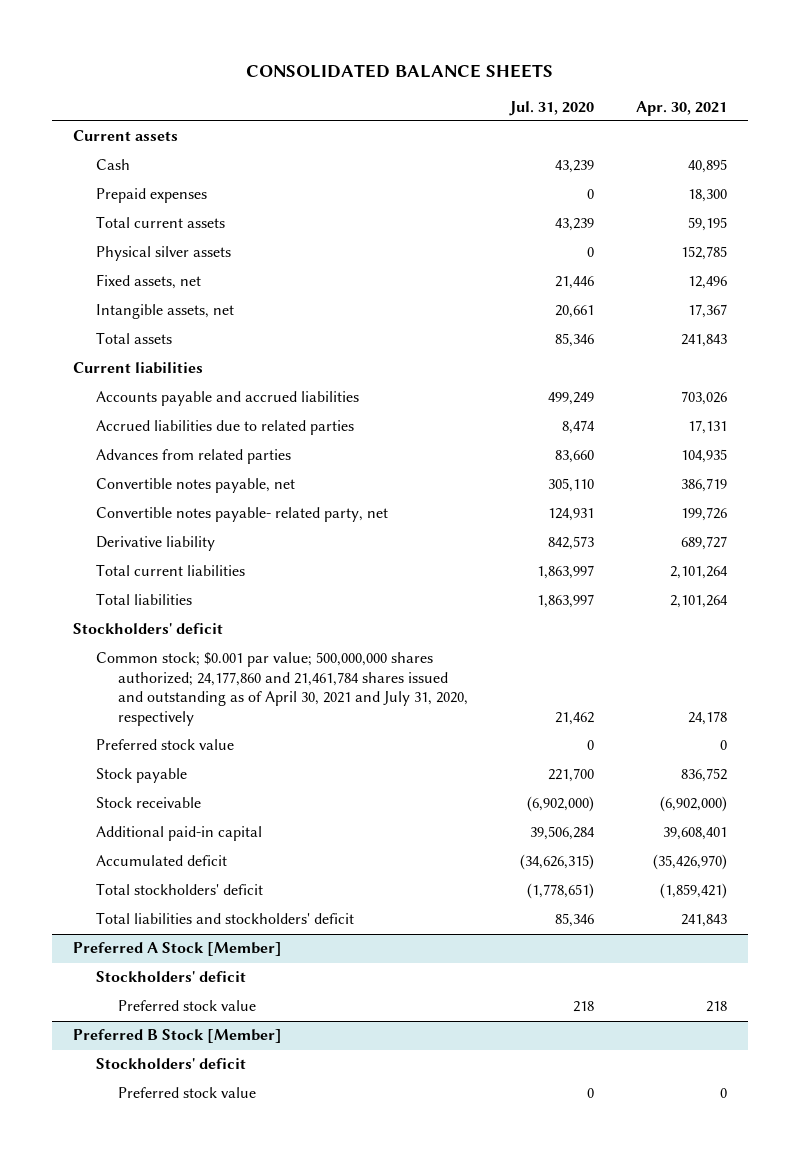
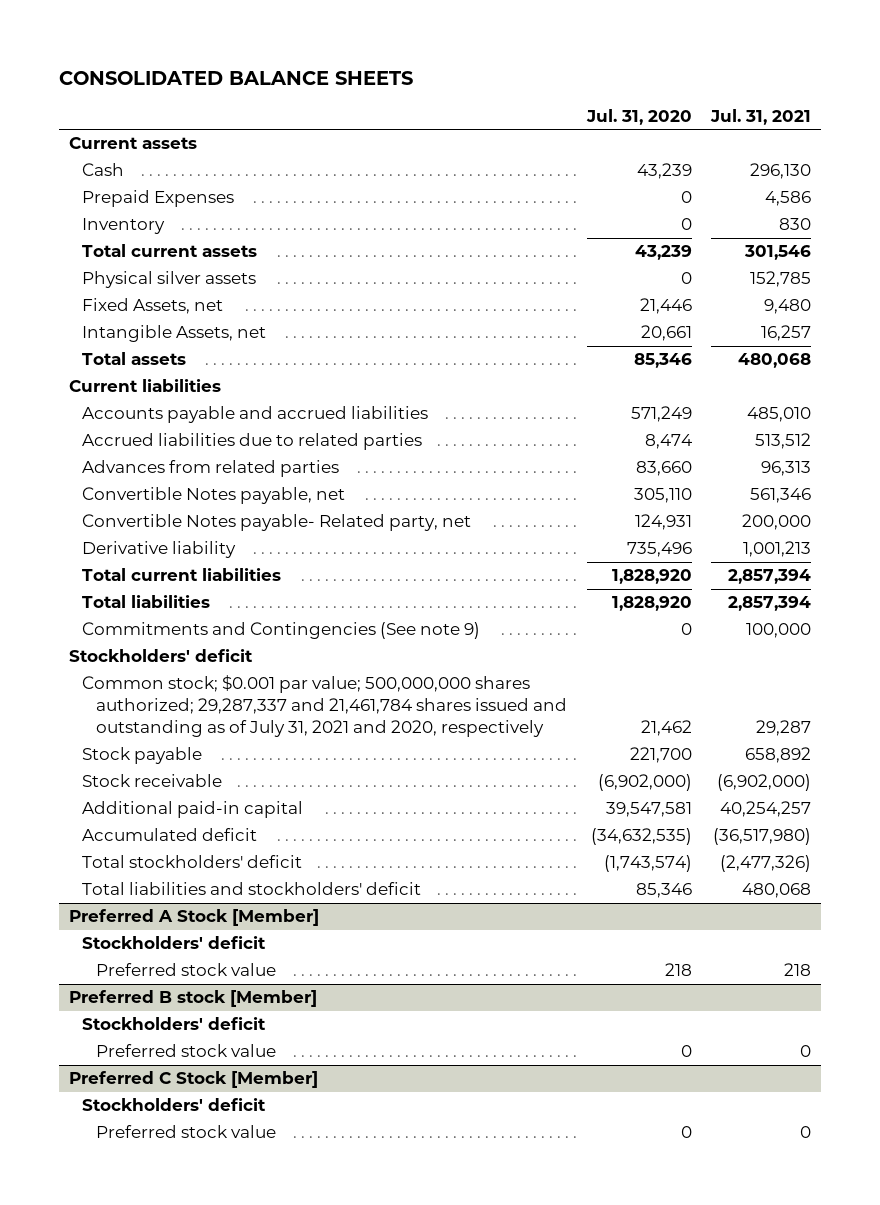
[635,100,727,116] Apr. 30, 2021 -> none
none -> [710,108,812,125] Jul. 31, 2021
[95,188,207,204] Prepaid expenses -> [82,190,235,208] Prepaid Expenses
none -> [82,218,166,235] Inventory
[95,274,201,290] Fixed assets, net -> [82,298,224,315] Fixed Assets, net
[95,304,234,320] Intangible assets, net -> [82,325,267,343] Intangible Assets, net
[548,392,595,406] 499,249 -> [630,406,692,423] 571,249
[95,478,295,494] Convertible notes payable, net -> [82,487,346,505] Convertible Notes payable, net
[95,507,388,523] Convertible notes payable- related party, net -> [82,514,472,532] Convertible Notes payable- Related party, net
[548,536,595,551] 842,573 -> [626,542,692,558] 735,496
[537,565,595,580] 1,863,997 -> [611,569,692,585] 1,828,920
[537,594,595,609] 1,863,997 -> [611,596,692,612] 1,828,920
none -> [82,622,481,640] Commitments and Contingencies (See note 9)
[95,739,234,751] Preferred stock value -> none
[95,652,469,726] Common stock; $0.001 par value; 500,000,000 shares authorized; 24,177,860 and 21,461,784 shares issued and outstanding as of April 30, 2021 and July 31, 2020, respectively -> [82,675,567,738] Common stock; $0.001 par value; 500,000,000 shares authorized; 29,287,337 and 21,461,784 shares issued and outstanding as of July 31, 2021 and 2020, respectively
[530,826,596,841] 39,506,284 -> [605,802,692,818] 39,547,581
[520,854,595,871] (34,626,315) -> [590,828,692,846] (34,632,535)
[527,883,595,900] (1,778,651) -> [603,855,692,873] (1,743,574)
[72,1029,282,1044] Preferred B Stock [Member] -> [68,990,317,1008] Preferred B stock [Member]
none -> [68,1071,318,1089] Preferred C Stock [Member]
none -> [82,1098,267,1112] Stockholders' deficit
none -> [95,1125,276,1139] Preferred stock value

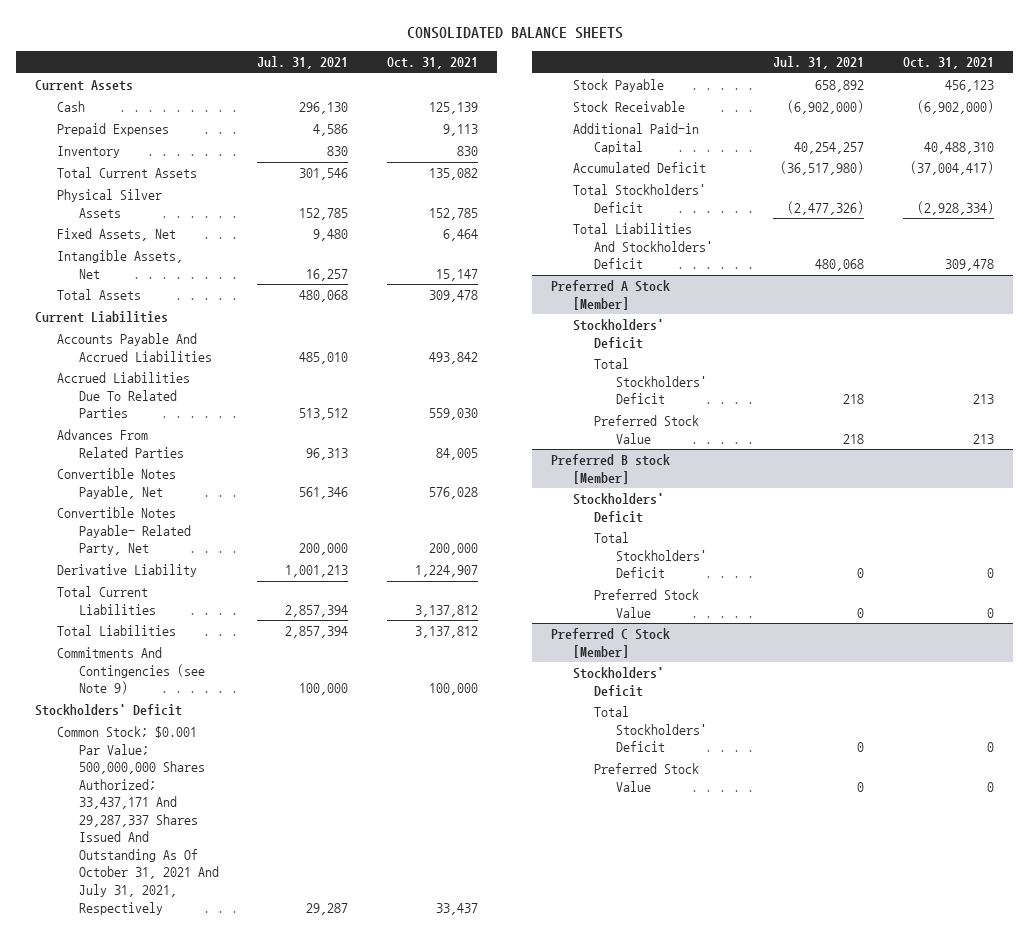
[585,108,692,125] Jul. 31, 2020 -> none
none -> [386,57,478,70] Oct. 31, 2021
[68,137,197,150] Current assets -> [35,80,134,92] Current Assets
[82,244,258,258] Total current assets -> [56,167,197,179] Total Current Assets
[82,271,257,289] Physical silver assets -> [56,189,162,218] Physical Silver Assets
[82,298,224,315] Fixed Assets, net -> [56,228,176,242] Fixed Assets, Net
[82,325,267,343] Intangible Assets, net -> [56,250,183,279] Intangible Assets, Net
[82,352,187,366] Total assets -> [56,289,141,301] Total Assets
[68,379,221,393] Current liabilities -> [35,311,169,324] Current Liabilities
[82,406,429,424] Accounts payable and accrued liabilities -> [56,333,212,362] Accounts Payable And Accrued Liabilities
[82,433,423,451] Accrued liabilities due to related parties -> [56,372,190,419] Accrued Liabilities Due To Related Parties
[82,460,340,478] Advances from related parties -> [56,429,184,458] Advances From Related Parties
[82,487,346,505] Convertible Notes payable, net -> [56,468,176,499] Convertible Notes Payable, Net
[82,514,472,532] Convertible Notes payable- Related party, net -> [56,507,191,556] Convertible Notes Payable- Related Party, Net
[82,541,237,559] Derivative liability -> [56,564,197,578] Derivative Liability
[82,568,282,582] Total current liabilities -> [56,586,156,615] Total Current Liabilities
[82,595,211,609] Total liabilities -> [56,625,176,637] Total Liabilities
[82,622,481,640] Commitments and Contingencies (See note 9) -> [56,647,205,695] Commitments And Contingencies (see Note 9)
[68,649,253,663] Stockholders' deficit -> [35,704,183,717] Stockholders' Deficit
[82,675,567,738] Common stock; $0.001 par value; 500,000,000 shares authorized; 29,287,337 and 21,461,784 shares issued and outstanding as of July 31, 2021 and 2020, respectively -> [56,726,219,915] Common Stock; $0.001 Par Value; 500,000,000 Shares Authorized; 33,437,171 And 29,287,337 Shares Issued And Outstanding As Of October 31, 2021 And July 31, 2021, Respectively
[82,747,203,765] Stock payable -> [572,79,664,93] Stock Payable
[82,774,223,788] Stock receivable -> [572,101,685,113] Stock Receivable
[82,801,304,819] Additional paid-in capital -> [572,123,699,154] Additional Paid-in Capital
[82,828,258,842] Accumulated deficit -> [572,162,706,174] Accumulated Deficit
[82,855,303,869] Total stockholders' deficit -> [572,184,706,213] Total Stockholders' Deficit
[82,882,422,896] Total liabilities and stockholders' deficit -> [572,223,714,270] Total Liabilities And Stockholders' Deficit
[82,936,267,950] Stockholders' deficit -> [572,319,664,349] Stockholders' Deficit
none -> [594,358,708,405] Total Stockholders' Deficit
[95,963,276,977] Preferred stock value -> [594,415,700,444] Preferred Stock Value
[82,1017,267,1031] Stockholders' deficit -> [572,493,664,523] Stockholders' Deficit
none -> [594,532,708,579] Total Stockholders' Deficit
[95,1044,276,1058] Preferred stock value -> [594,589,700,618] Preferred Stock Value
[82,1098,267,1112] Stockholders' deficit -> [572,667,664,697] Stockholders' Deficit
none -> [594,706,708,753] Total Stockholders' Deficit
[95,1125,276,1139] Preferred stock value -> [594,763,700,792] Preferred Stock Value

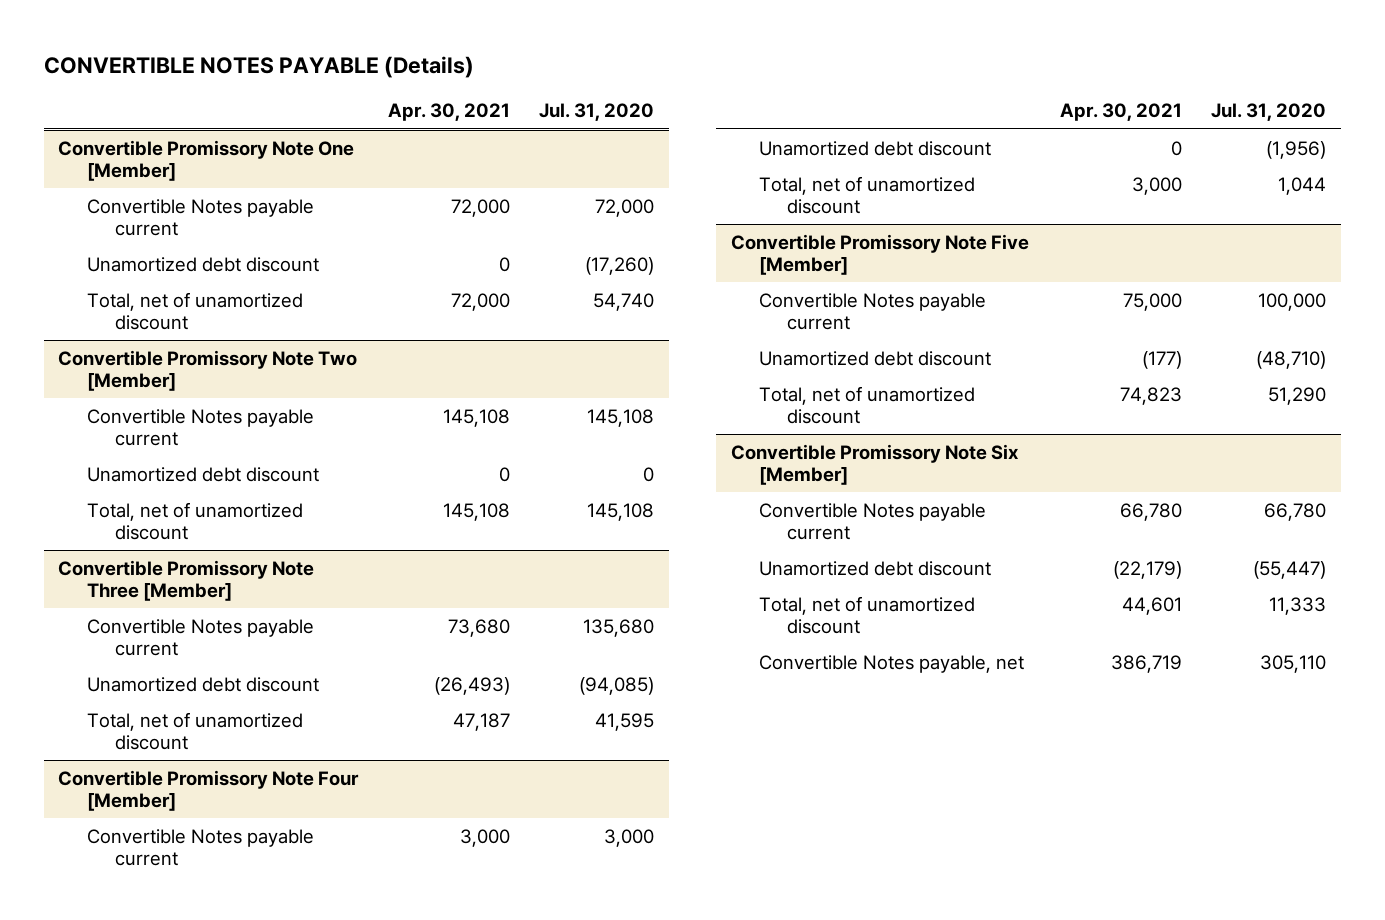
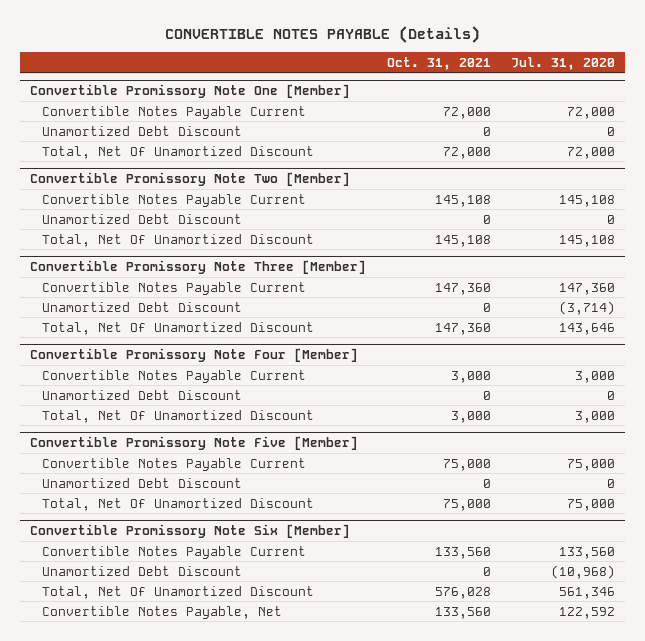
[387,103,510,122] Apr. 30, 2021 -> none
none -> [386,56,491,70] Oct. 31, 2021
[86,198,314,236] Convertible Notes payable current -> [42,105,307,119] Convertible Notes Payable Current
[86,256,319,272] Unamortized debt discount -> [42,125,243,136] Unamortized Debt Discount
[584,256,654,275] (17,260) -> [606,126,615,136] 0
[86,291,303,330] Total, net of unamortized discount -> [42,145,315,159] Total, Net Of Unamortized Discount
[592,292,654,311] 54,740 -> [566,146,615,159] 72,000
[86,408,314,446] Convertible Notes payable current -> [42,193,307,207] Convertible Notes Payable Current
[86,466,319,482] Unamortized debt discount -> [42,213,243,224] Unamortized Debt Discount
[86,501,303,540] Total, net of unamortized discount -> [42,233,315,247] Total, Net Of Unamortized Discount
[86,618,314,656] Convertible Notes payable current -> [42,281,307,295] Convertible Notes Payable Current
[582,618,654,637] 135,680 -> [558,282,615,295] 147,360
[86,676,319,692] Unamortized debt discount -> [42,301,243,312] Unamortized Debt Discount
[578,676,654,695] (94,085) -> [558,300,615,315] (3,714)
[86,711,303,750] Total, net of unamortized discount -> [42,321,315,335] Total, Net Of Unamortized Discount
[594,712,654,731] 41,595 -> [558,322,615,335] 143,646
[86,828,314,866] Convertible Notes payable current -> [42,369,307,383] Convertible Notes Payable Current
[758,140,991,156] Unamortized debt discount -> [42,389,243,400] Unamortized Debt Discount
[1266,140,1327,159] (1,956) -> [606,390,615,400] 0
[758,175,975,214] Total, net of unamortized discount -> [42,409,315,423] Total, Net Of Unamortized Discount
[1278,176,1327,195] 1,044 -> [574,410,615,423] 3,000
[758,292,986,330] Convertible Notes payable current -> [42,457,307,471] Convertible Notes Payable Current
[1258,292,1327,311] 100,000 -> [566,458,615,471] 75,000
[758,350,991,366] Unamortized debt discount -> [42,477,243,488] Unamortized Debt Discount
[1256,350,1327,369] (48,710) -> [606,478,615,488] 0
[758,385,975,424] Total, net of unamortized discount -> [42,497,315,511] Total, Net Of Unamortized Discount
[1268,386,1327,405] 51,290 -> [566,498,615,511] 75,000
[758,502,986,540] Convertible Notes payable current -> [42,545,307,559] Convertible Notes Payable Current
[1264,502,1327,521] 66,780 -> [558,546,615,559] 133,560
[758,560,991,576] Unamortized debt discount -> [42,565,243,576] Unamortized Debt Discount
[1253,560,1327,579] (55,447) -> [550,564,615,579] (10,968)
[758,595,975,634] Total, net of unamortized discount -> [42,585,315,599] Total, Net Of Unamortized Discount
[1269,596,1327,615] 11,333 -> [558,586,615,599] 561,346
[758,654,1024,673] Convertible Notes payable, net -> [42,605,283,619] Convertible Notes Payable, Net
[1260,654,1327,673] 305,110 -> [558,606,615,619] 122,592

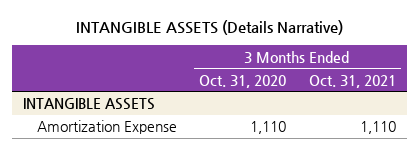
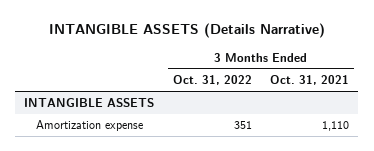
[199,74,287,88] Oct. 31, 2020 -> none
none -> [172,75,252,86] Oct. 31, 2022
[37,120,178,135] Amortization Expense -> [35,120,143,132] Amortization expense

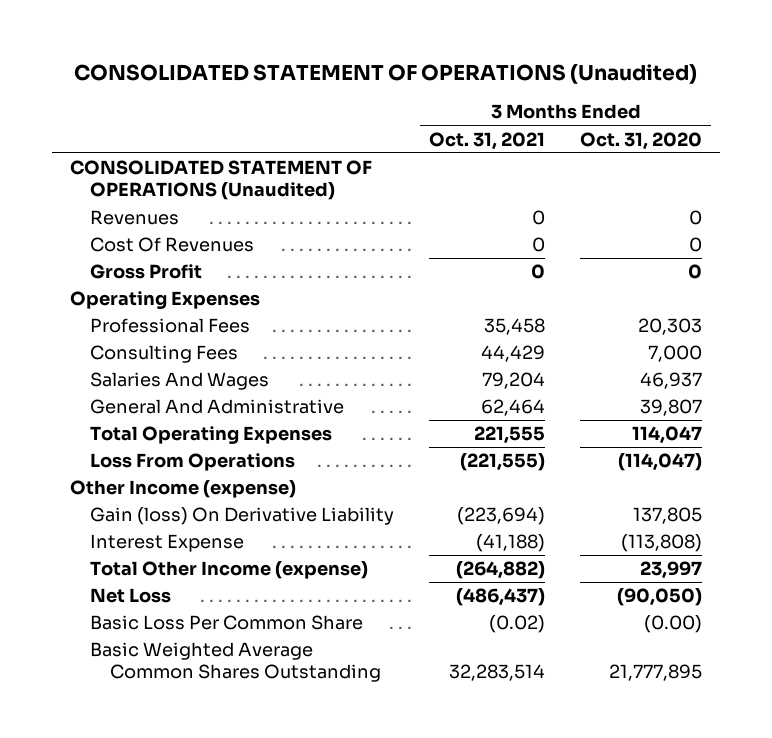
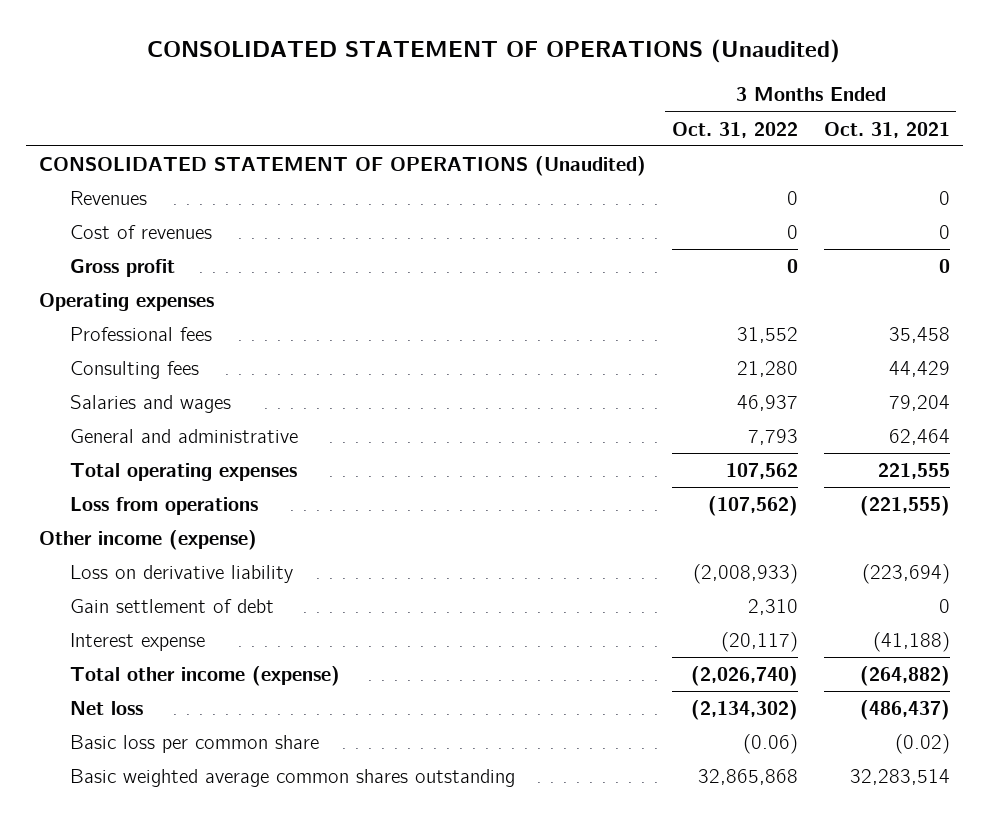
[580,131,703,150] Oct. 31, 2020 -> none
none -> [671,121,798,138] Oct. 31, 2022
[89,237,254,253] Cost Of Revenues -> [70,225,213,240] Cost of revenues
[89,264,202,280] Gross Profit -> [70,259,176,278] Gross profit
[69,291,260,310] Operating Expenses -> [38,293,214,312] Operating expenses
[89,318,250,334] Professional Fees -> [70,327,213,342] Professional fees
[89,345,238,364] Consulting Fees -> [70,361,200,380] Consulting fees
[89,372,269,391] Salaries And Wages -> [70,395,232,414] Salaries and wages
[89,399,344,415] General And Administrative -> [70,429,299,444] General and administrative
[89,426,332,445] Total Operating Expenses -> [70,463,298,482] Total operating expenses
[89,453,295,472] Loss From Operations -> [70,497,259,516] Loss from operations
[69,480,296,499] Other Income (expense) -> [38,530,257,551] Other income (expense)
[89,507,394,526] Gain (loss) On Derivative Liability -> [70,565,294,584] Loss on derivative liability
none -> [70,599,275,614] Gain settlement of debt
[89,534,244,553] Interest Expense -> [70,633,206,652] Interest expense
[89,561,368,580] Total Other Income (expense) -> [70,666,341,687] Total other income (expense)
[89,588,171,604] Net Loss -> [70,701,144,716] Net loss
[89,615,363,631] Basic Loss Per Common Share -> [70,735,320,754] Basic loss per common share
[89,642,382,683] Basic Weighted Average Common Shares Outstanding -> [70,769,516,788] Basic weighted average common shares outstanding

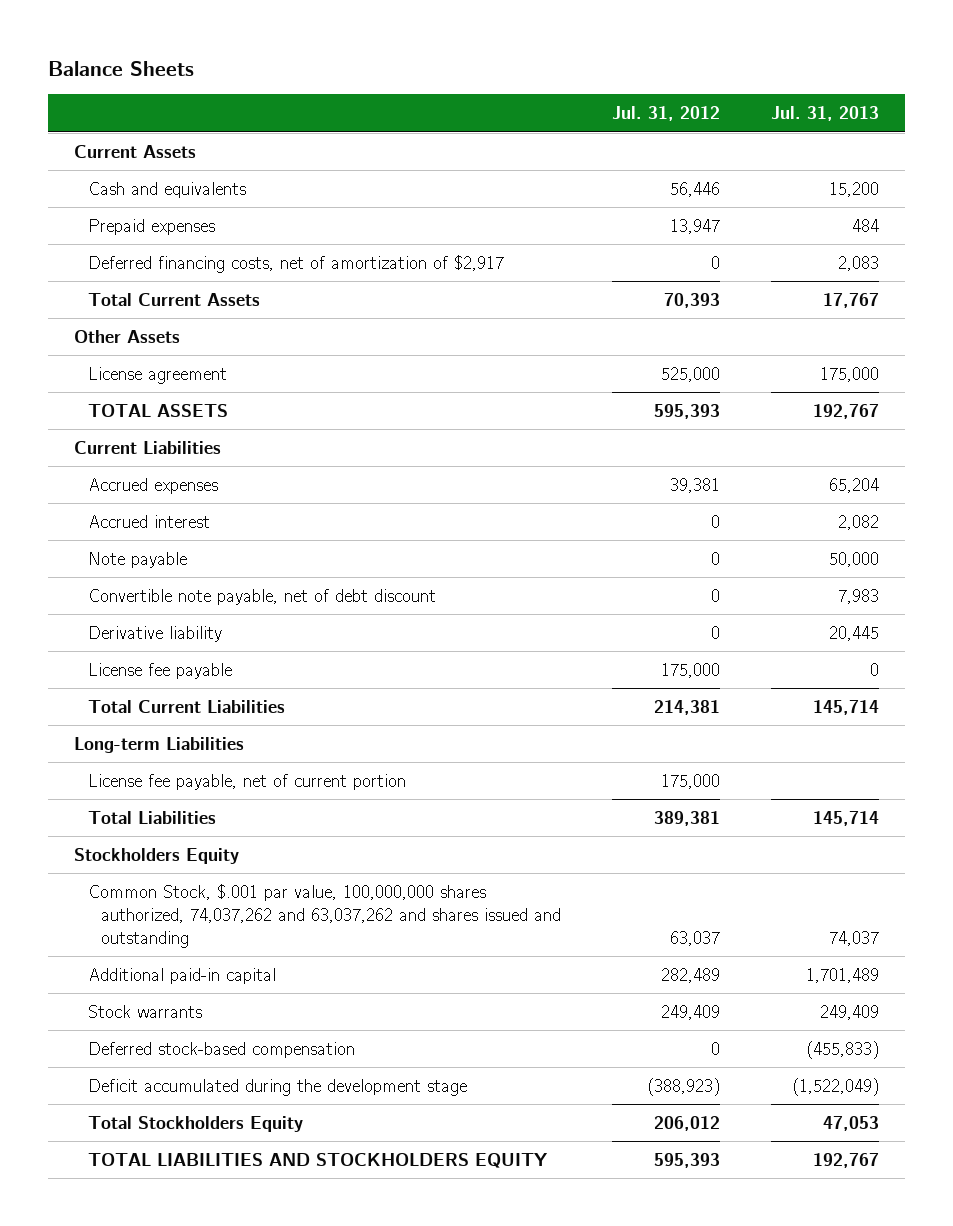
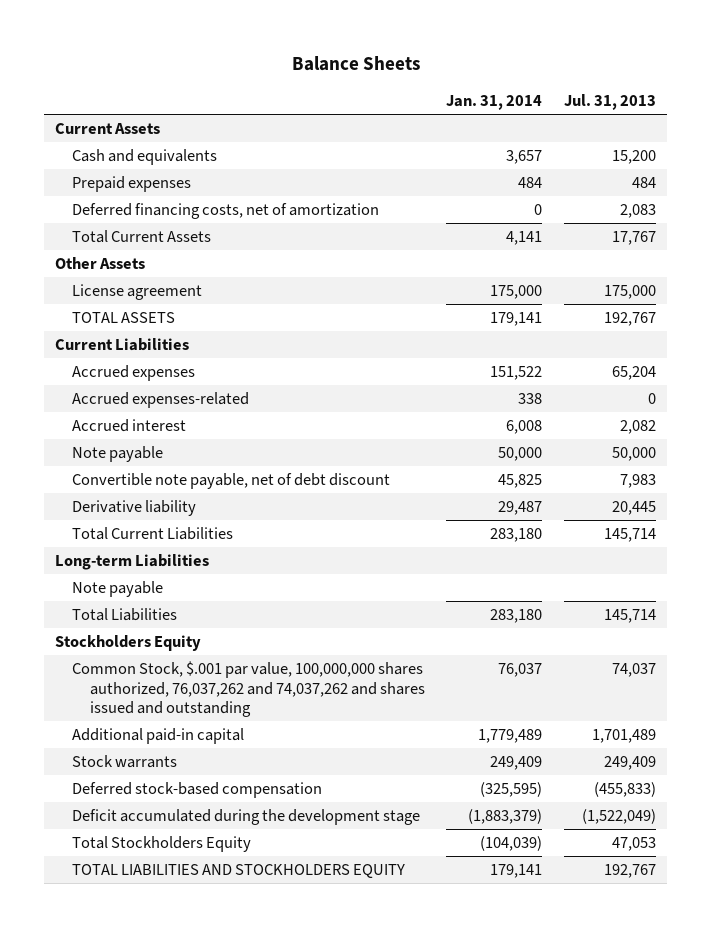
[612,106,721,122] Jul. 31, 2012 -> none
none -> [446,94,543,110] Jan. 31, 2014
[87,254,504,273] Deferred financing costs, net of amortization of $2,917 -> [72,203,380,220] Deferred financing costs, net of amortization
none -> [72,392,250,409] Accrued expenses-related
[87,662,232,679] License fee payable -> none
[87,773,406,790] License fee payable, net of current portion -> none
none -> [72,581,164,598] Note payable
[87,883,562,949] Common Stock, $.001 par value, 100,000,000 shares authorized, 74,037,262 and 63,037,262 and shares issued and outstanding -> [72,661,425,718] Common Stock, $.001 par value, 100,000,000 shares authorized, 76,037,262 and 74,037,262 and shares issued and outstanding

